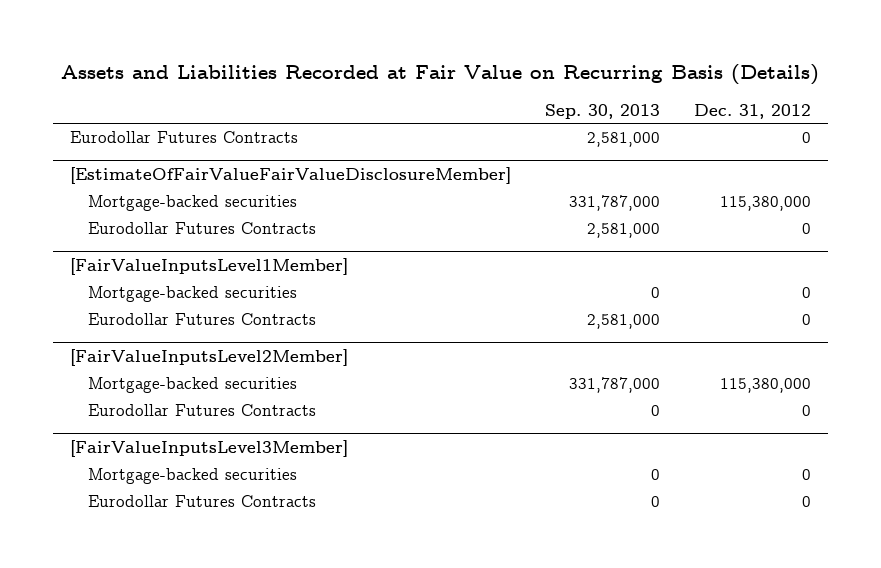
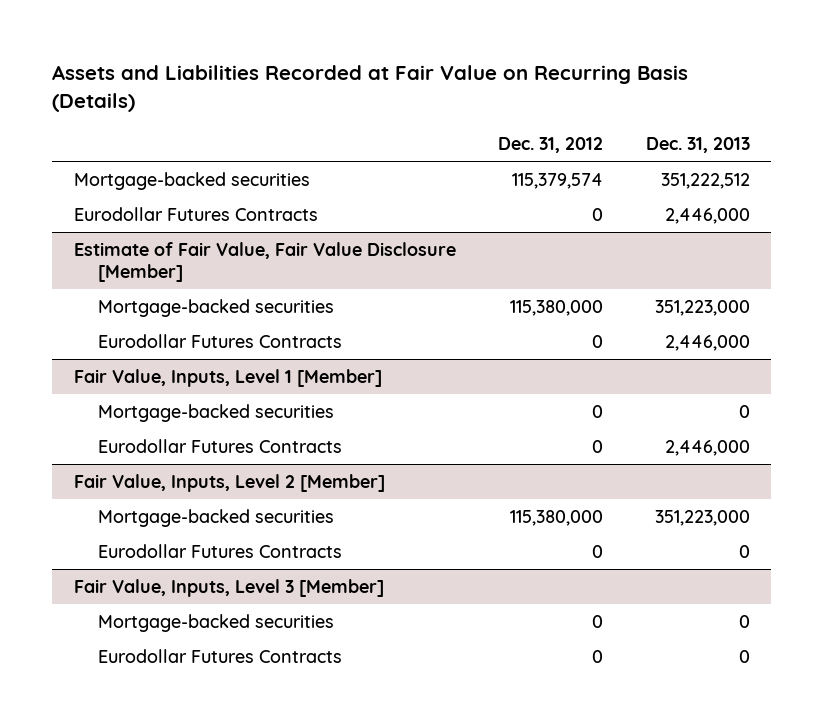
[544,103,660,119] Sep. 30, 2013 -> none
none -> [646,136,751,153] Dec. 31, 2013
none -> [73,172,310,191] Mortgage-backed securities
[69,167,511,185] [EstimateOfFairValueFairValueDisclosureMember] -> none
none -> [73,242,456,282] Estimate of Fair Value, Fair Value Disclosure [Member]
[69,258,348,276] [FairValueInputsLevel1Member] -> none
none -> [73,369,382,388] Fair Value, Inputs, Level 1 [Member]
[69,349,348,367] [FairValueInputsLevel2Member] -> none
none -> [73,474,385,493] Fair Value, Inputs, Level 2 [Member]
[69,440,348,458] [FairValueInputsLevel3Member] -> none
none -> [73,579,384,598] Fair Value, Inputs, Level 3 [Member]

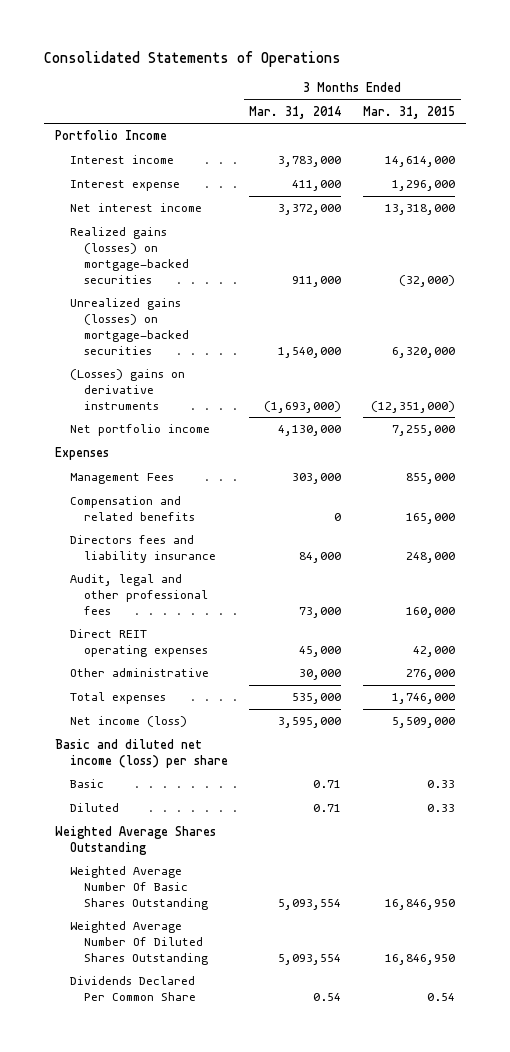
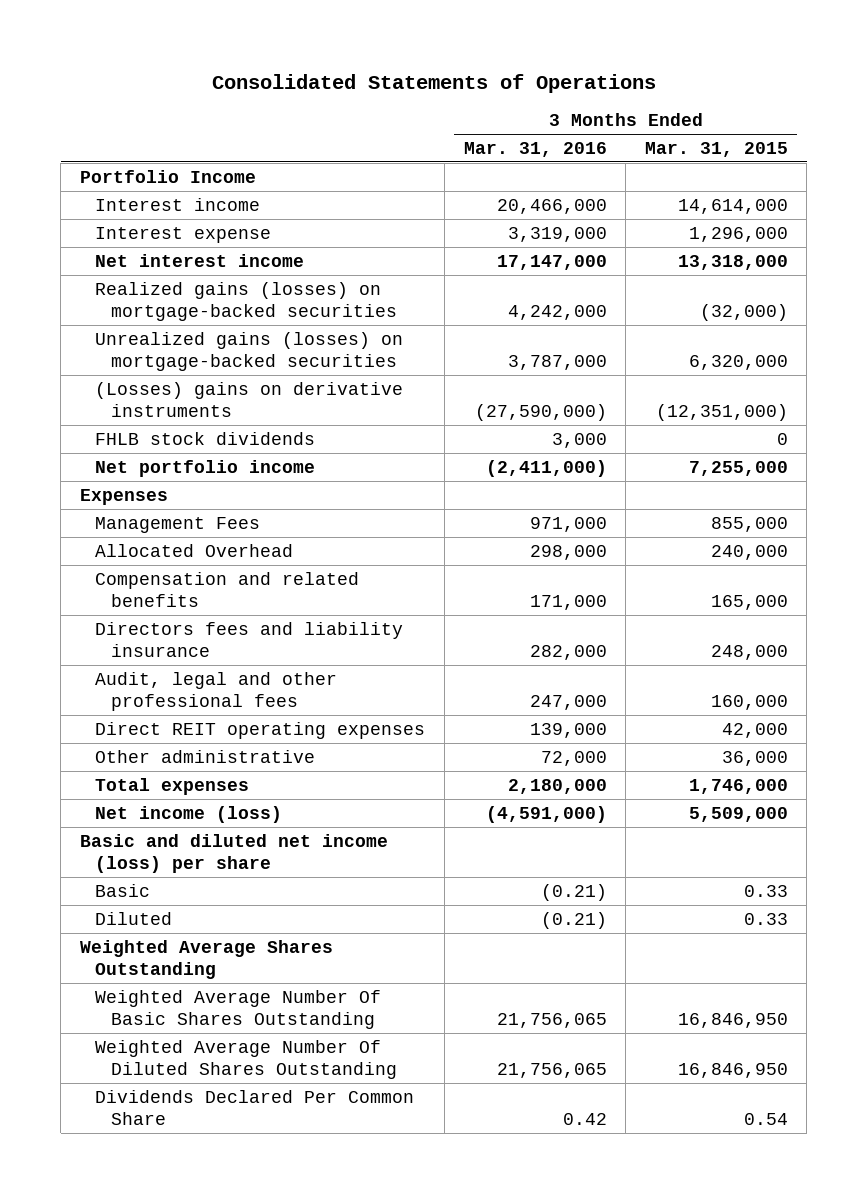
[249,105,342,119] Mar. 31, 2014 -> none
none -> [463,141,607,157] Mar. 31, 2016
none -> [95,431,316,445] FHLB stock dividends
none -> [95,543,294,557] Allocated Overhead
[406,669,456,681] 276,000 -> [721,750,788,766] 36,000

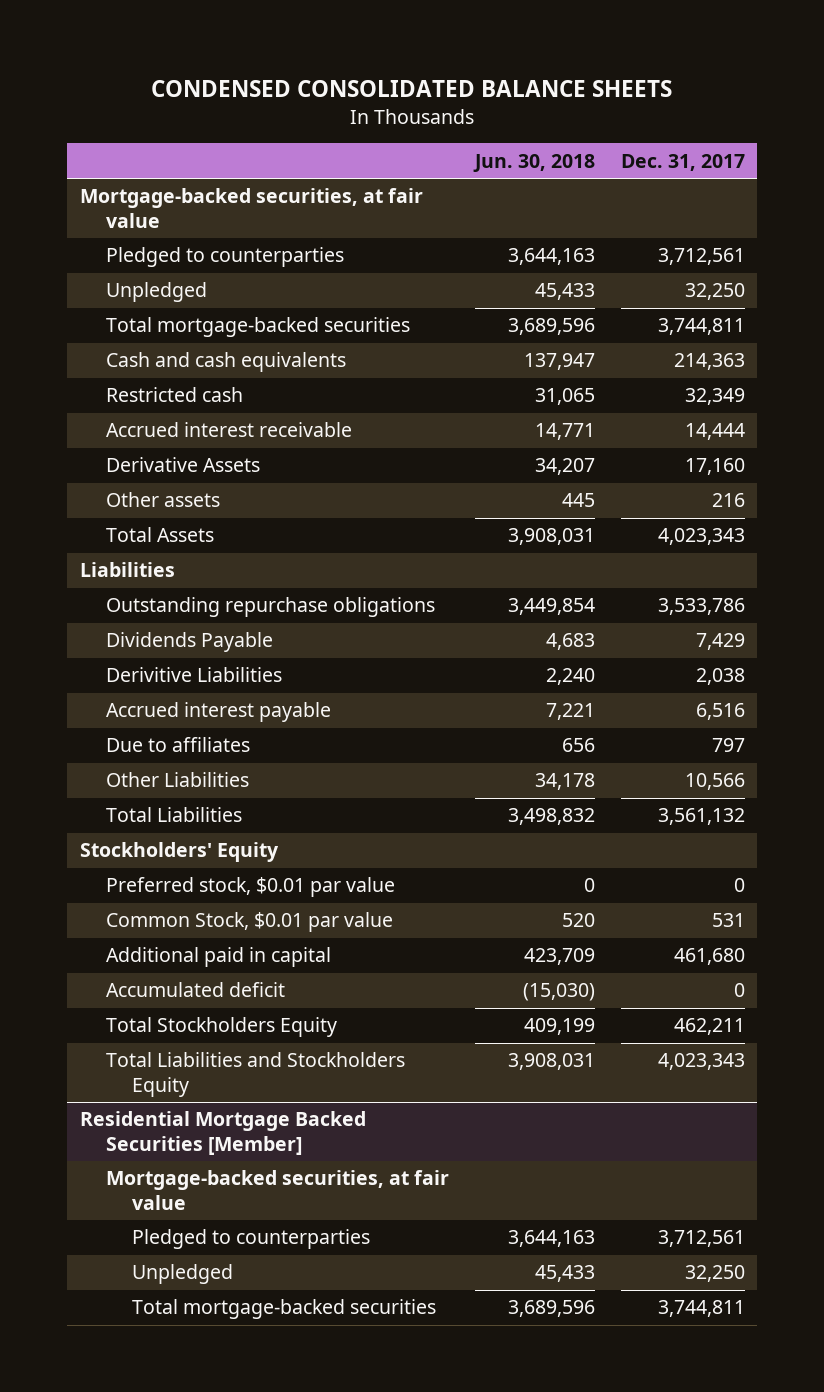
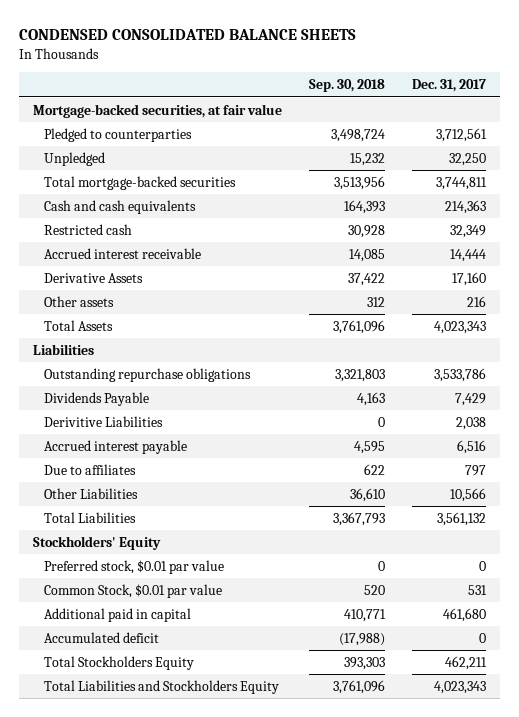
[472,153,595,172] Jun. 30, 2018 -> none
none -> [308,79,385,93] Sep. 30, 2018
[79,1111,366,1155] Residential Mortgage Backed Securities [Member] -> none
[106,1170,450,1210] Mortgage-backed securities, at fair value -> none
[132,1229,371,1250] Pledged to counterparties -> none
[132,1264,234,1285] Unpledged -> none
[132,1299,437,1320] Total mortgage-backed securities -> none

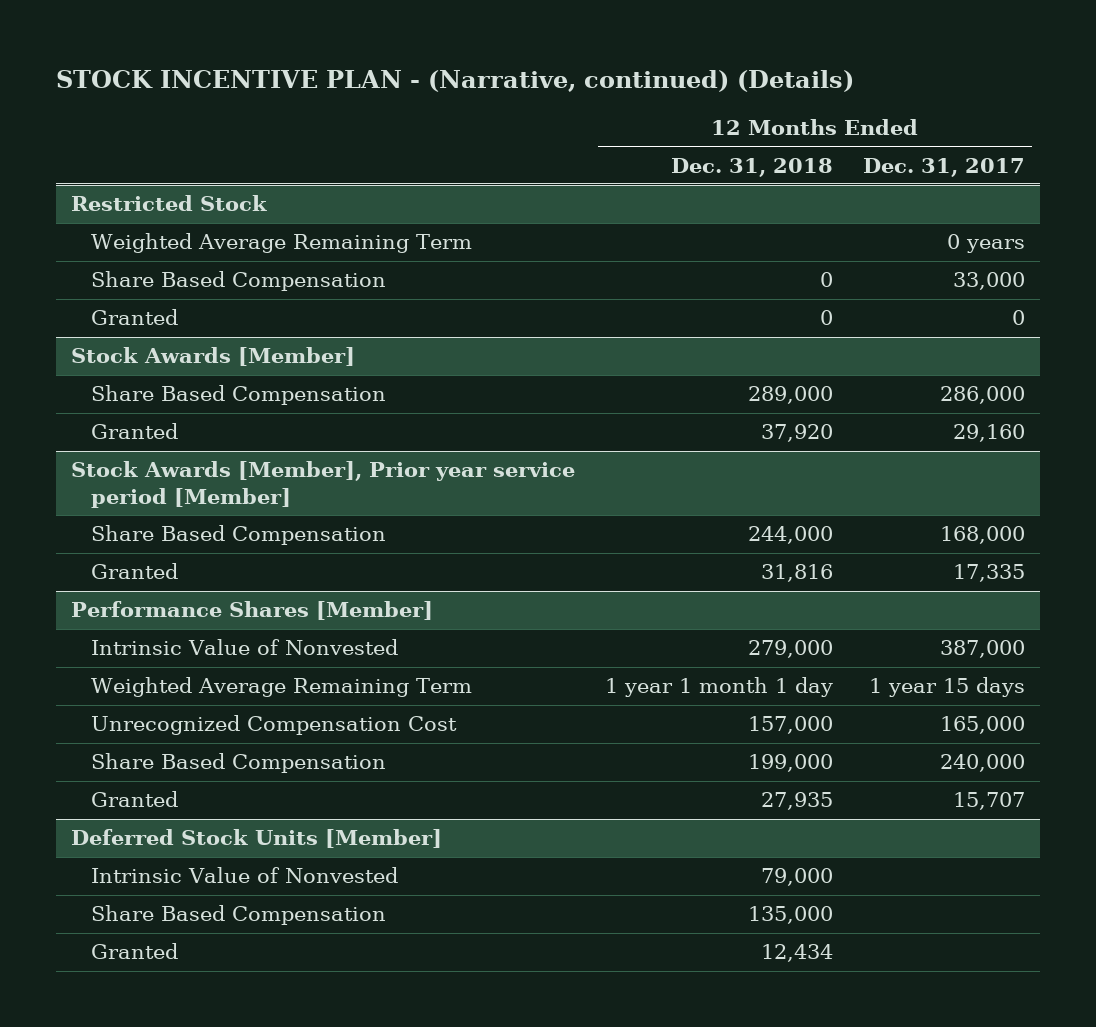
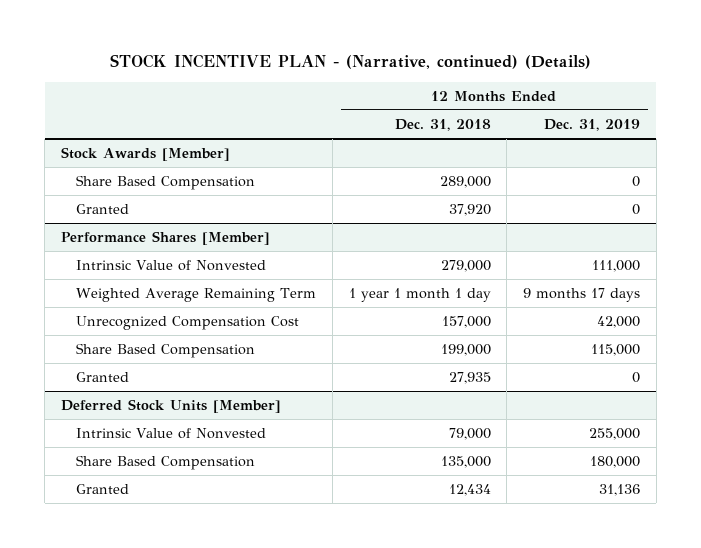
[862,157,1025,177] Dec. 31, 2017 -> none
none -> [543,118,640,131] Dec. 31, 2019
[71,195,268,212] Restricted Stock -> none
[91,233,473,254] Weighted Average Remaining Term -> none
[91,271,387,292] Share Based Compensation -> none
[91,309,179,326] Granted -> none
[71,461,576,508] Stock Awards [Member], Prior year service period [Member] -> none
[91,525,387,546] Share Based Compensation -> none
[91,563,179,580] Granted -> none

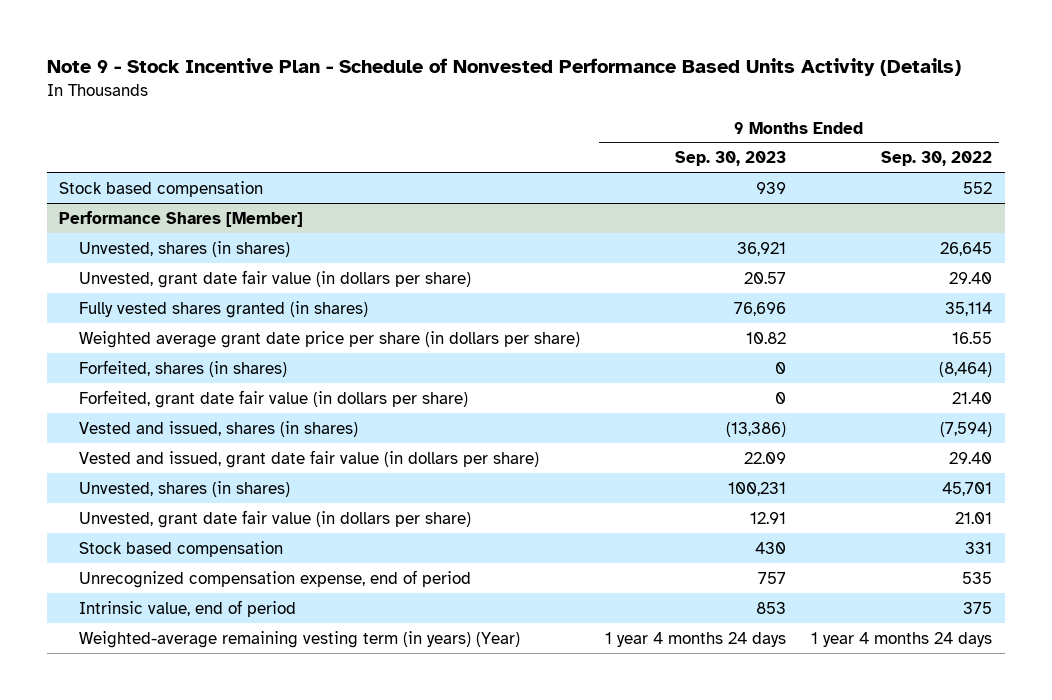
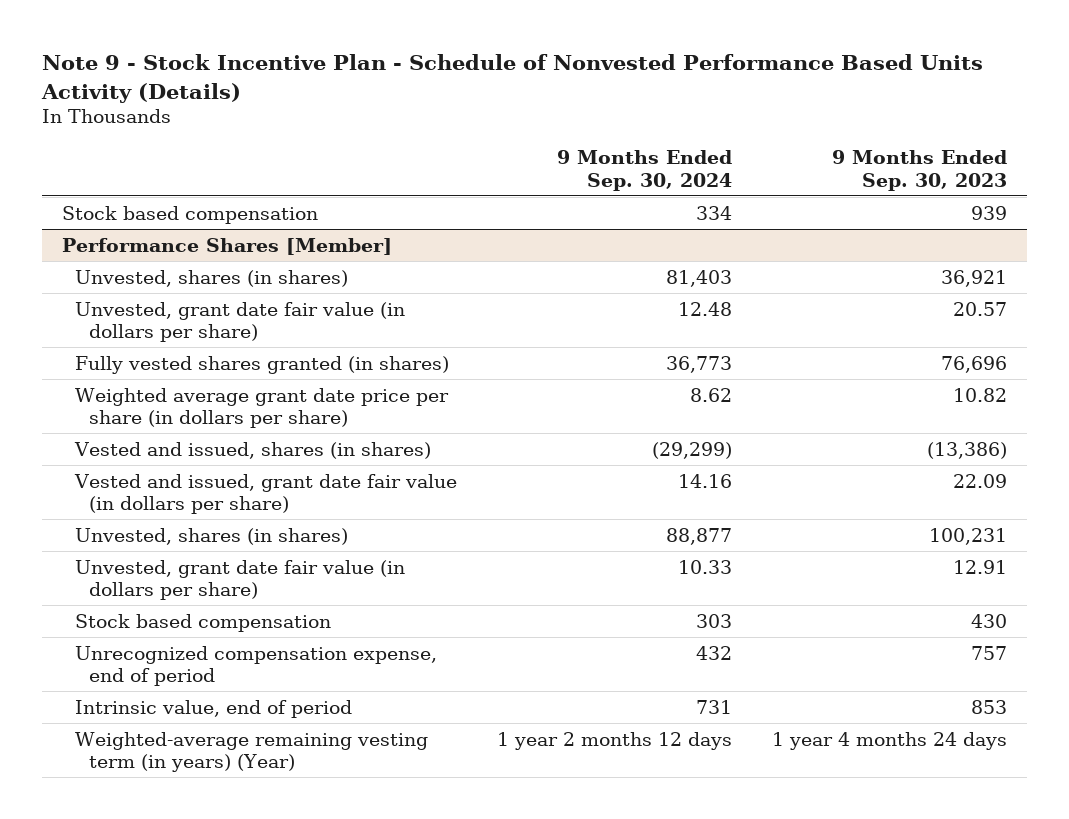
[881,151,993,167] Sep. 30, 2022 -> none
none -> [557,150,733,191] 9 Months Ended Sep. 30, 2024
[79,359,288,377] Forfeited, shares (in shares) -> none
[79,389,469,408] Forfeited, grant date fair value (in dollars per share) -> none

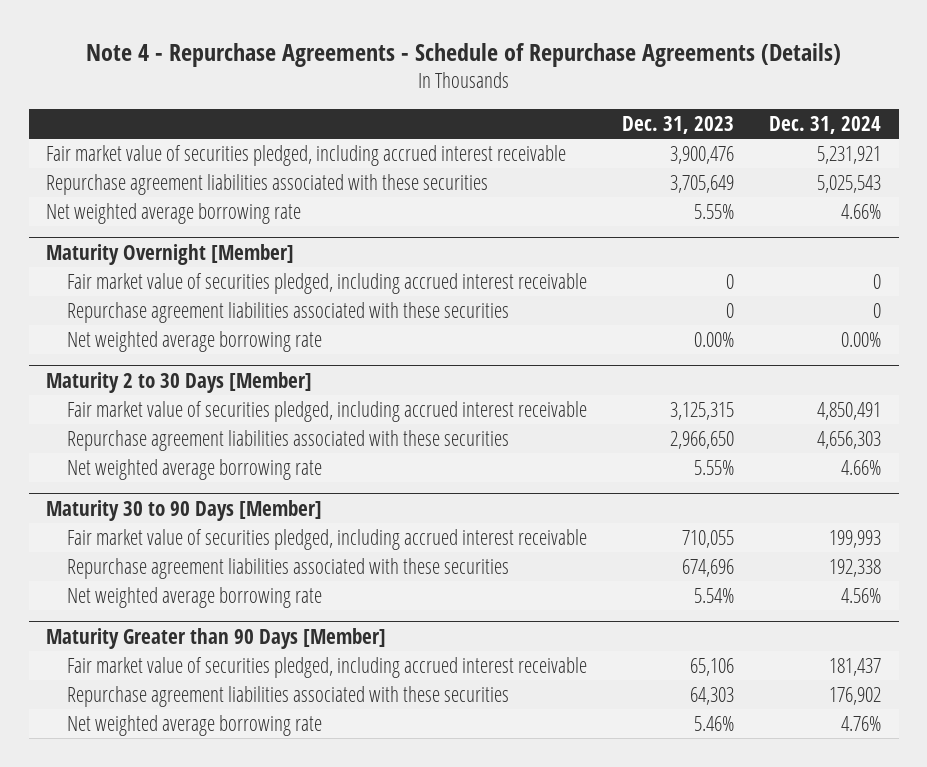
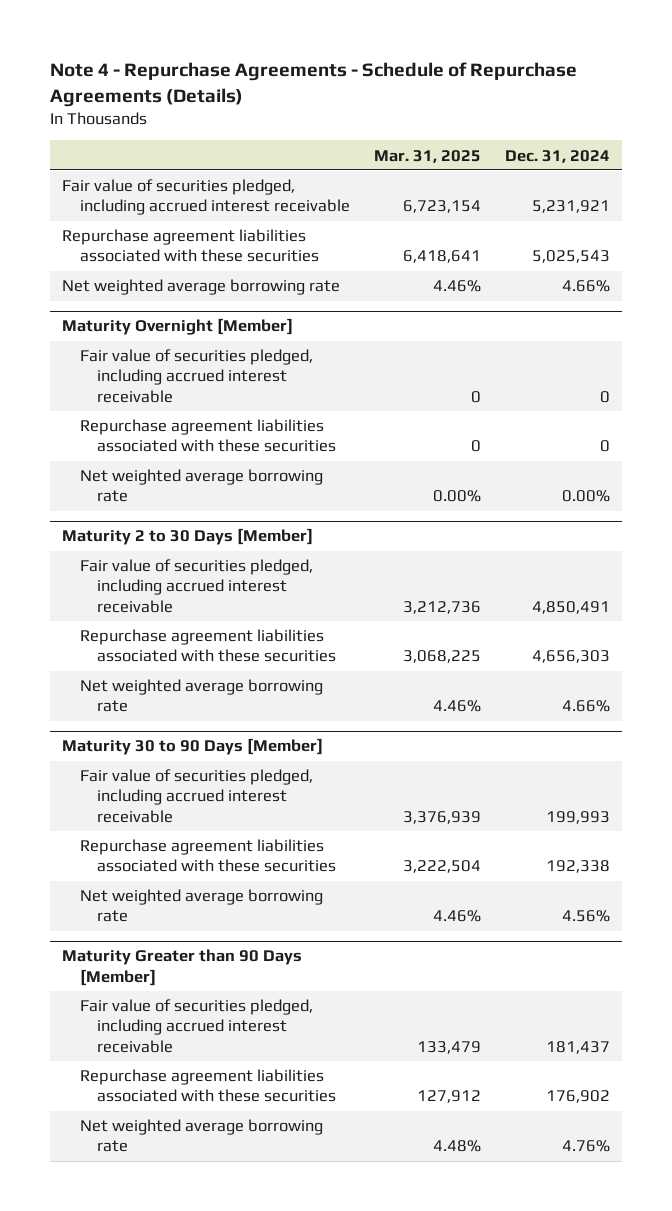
[621,115,734,134] Dec. 31, 2023 -> none
none -> [373,149,481,163] Mar. 31, 2025
[46,145,567,167] Fair market value of securities pledged, including accrued interest receivable -> [62,179,350,216] Fair value of securities pledged, including accrued interest receivable
[66,273,587,295] Fair market value of securities pledged, including accrued interest receivable -> [79,349,313,403] Fair value of securities pledged, including accrued interest receivable
[66,401,587,423] Fair market value of securities pledged, including accrued interest receivable -> [79,559,313,613] Fair value of securities pledged, including accrued interest receivable
[66,529,587,551] Fair market value of securities pledged, including accrued interest receivable -> [79,769,313,823] Fair value of securities pledged, including accrued interest receivable
[66,657,587,679] Fair market value of securities pledged, including accrued interest receivable -> [79,999,313,1053] Fair value of securities pledged, including accrued interest receivable

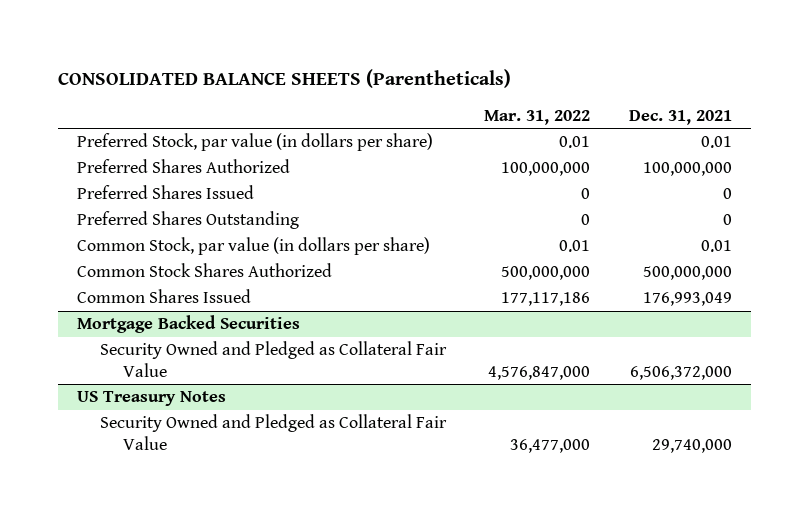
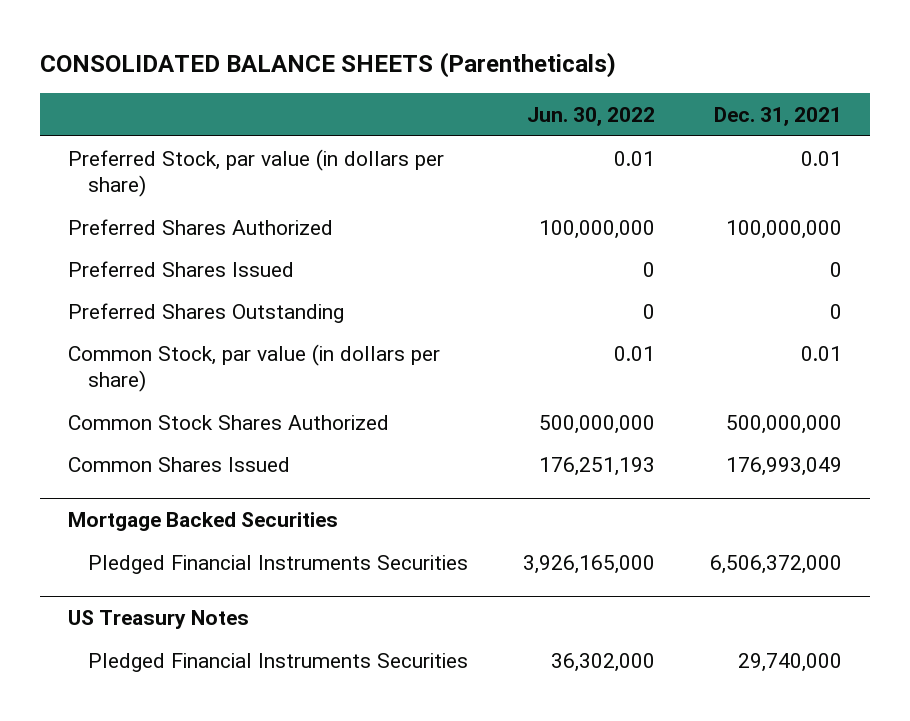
[484,110,591,126] Mar. 31, 2022 -> none
none -> [526,106,655,126] Jun. 30, 2022
[99,341,447,377] Security Owned and Pledged as Collateral Fair Value -> [87,554,468,574] Pledged Financial Instruments Securities
[99,414,447,450] Security Owned and Pledged as Collateral Fair Value -> [87,652,468,672] Pledged Financial Instruments Securities

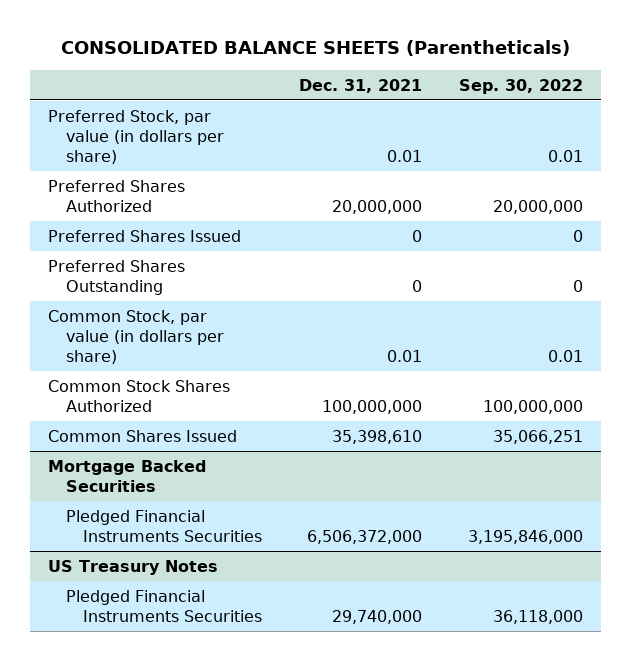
[526,106,655,126] Jun. 30, 2022 -> none
none -> [458,78,583,94] Sep. 30, 2022
[726,219,843,239] 100,000,000 -> [331,199,422,214] 20,000,000
[726,414,843,434] 500,000,000 -> [321,399,422,414] 100,000,000
[726,456,843,476] 176,993,049 -> [331,429,422,444] 35,398,610

